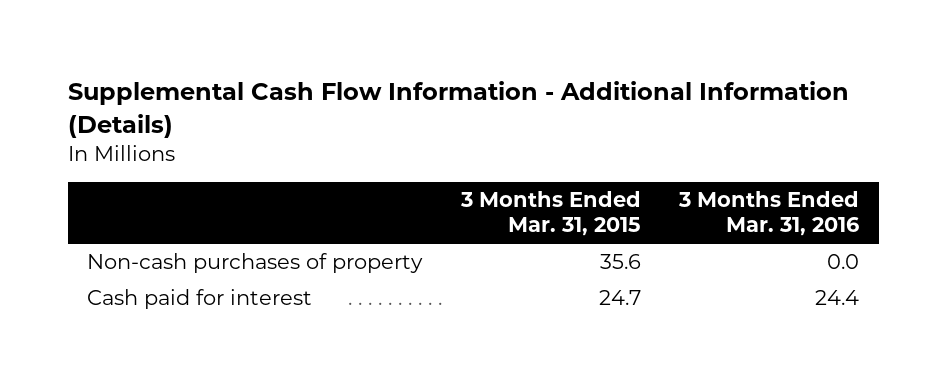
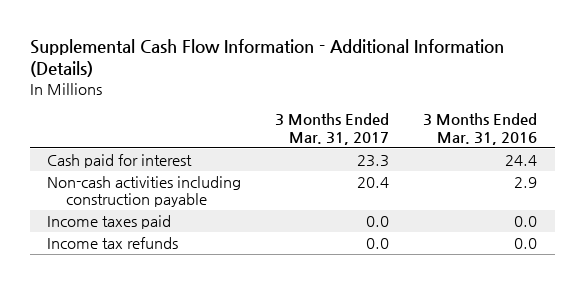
[459,191,641,237] 3 Months Ended Mar. 31, 2015 -> none
none -> [275,113,390,145] 3 Months Ended Mar. 31, 2017
[87,253,424,274] Non-cash purchases of property -> none
none -> [46,176,241,208] Non-cash activities including construction payable
none -> [46,215,171,230] Income taxes paid
none -> [46,237,178,250] Income tax refunds

